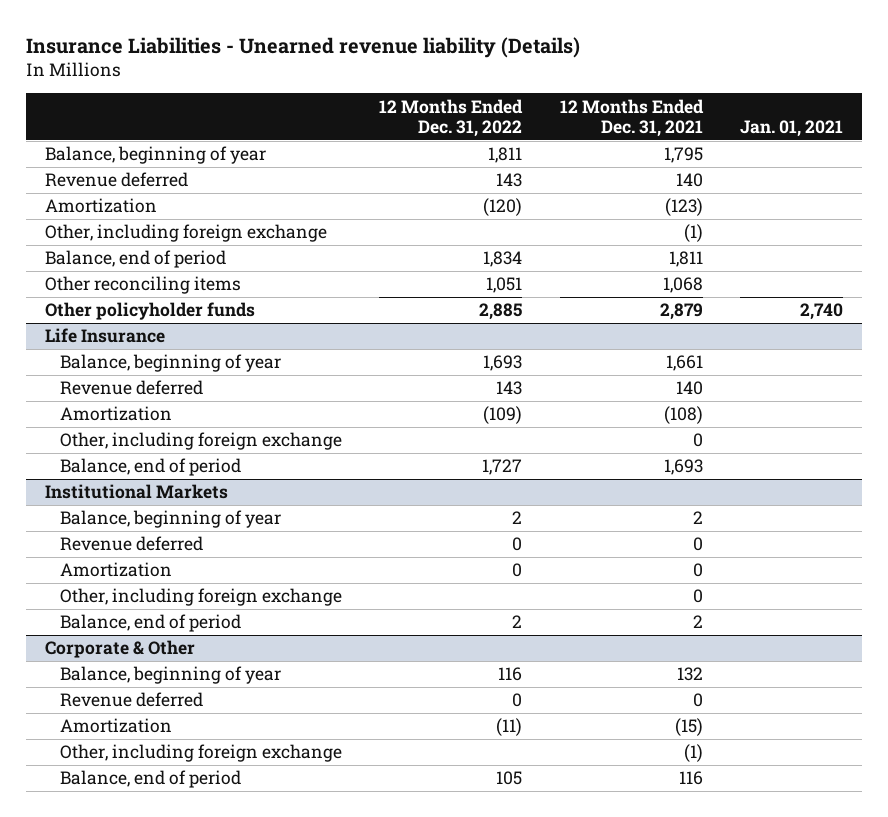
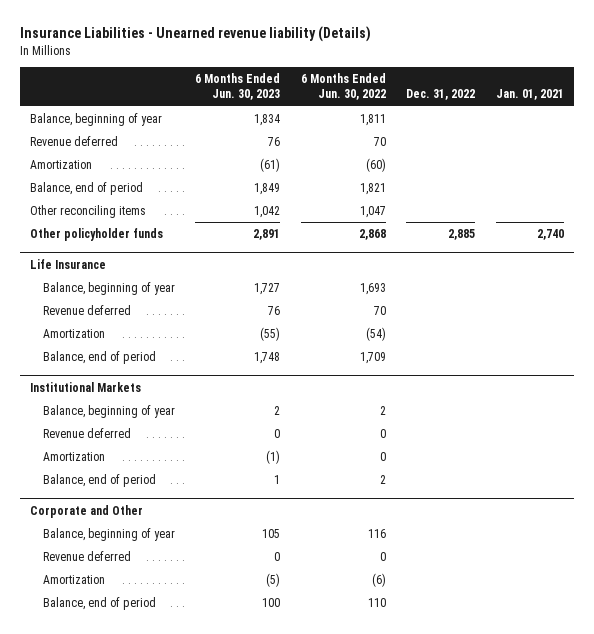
[379,98,524,138] 12 Months Ended Dec. 31, 2022 -> none
[559,98,704,138] 12 Months Ended Dec. 31, 2021 -> none
none -> [195,72,281,101] 6 Months Ended Jun. 30, 2023
none -> [300,72,386,101] 6 Months Ended Jun. 30, 2022
none -> [406,89,476,101] Dec. 31, 2022
[44,224,327,243] Other, including foreign exchange -> none
[59,432,342,451] Other, including foreign exchange -> none
[59,588,342,607] Other, including foreign exchange -> none
[44,640,195,659] Corporate & Other -> [30,504,144,518] Corporate and Other
[59,744,342,763] Other, including foreign exchange -> none

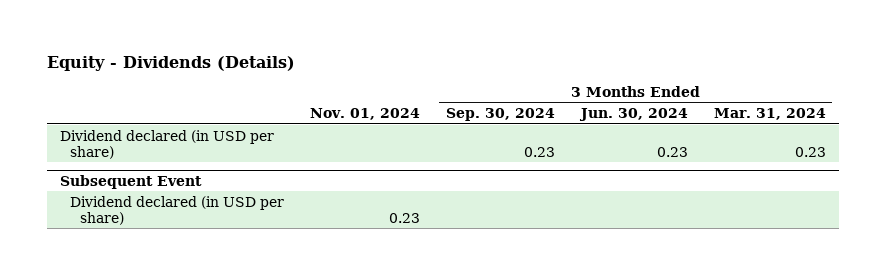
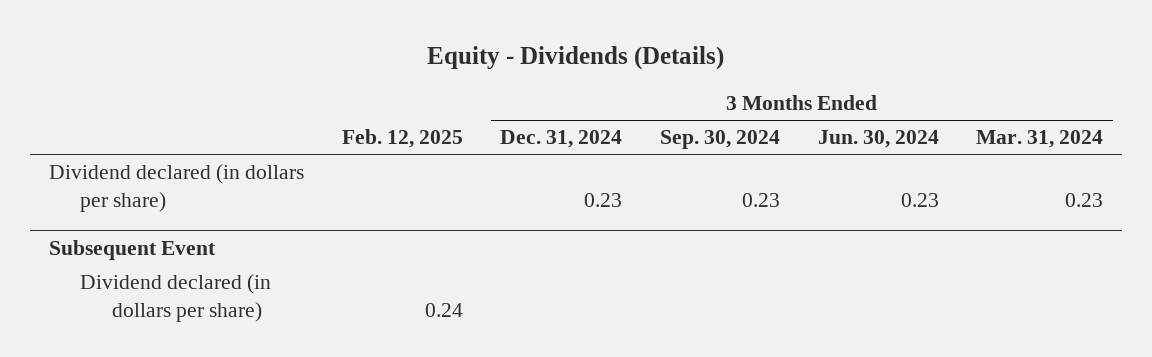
[309,108,420,121] Nov. 01, 2024 -> none
none -> [341,129,463,149] Feb. 12, 2025
none -> [500,130,623,149] Dec. 31, 2024
[59,129,274,159] Dividend declared (in USD per share) -> [49,164,305,212] Dividend declared (in dollars per share)
[70,195,285,225] Dividend declared (in USD per share) -> [80,274,272,322] Dividend declared (in dollars per share)

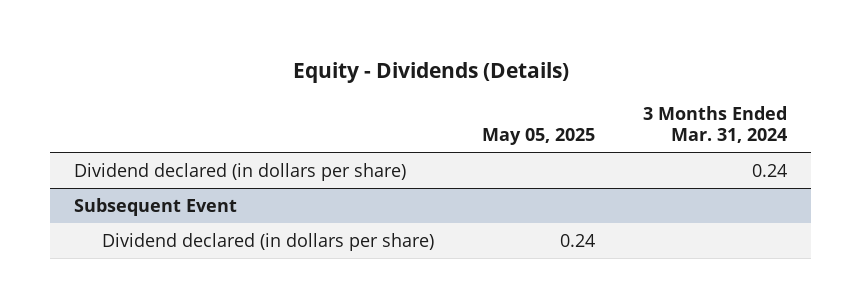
[341,129,463,149] Feb. 12, 2025 -> none
[500,130,623,149] Dec. 31, 2024 -> none
[659,130,780,150] Sep. 30, 2024 -> none
[817,130,939,149] Jun. 30, 2024 -> none
none -> [482,127,596,145] May 05, 2025
[1065,192,1104,207] 0.23 -> [752,163,788,177] 0.24

